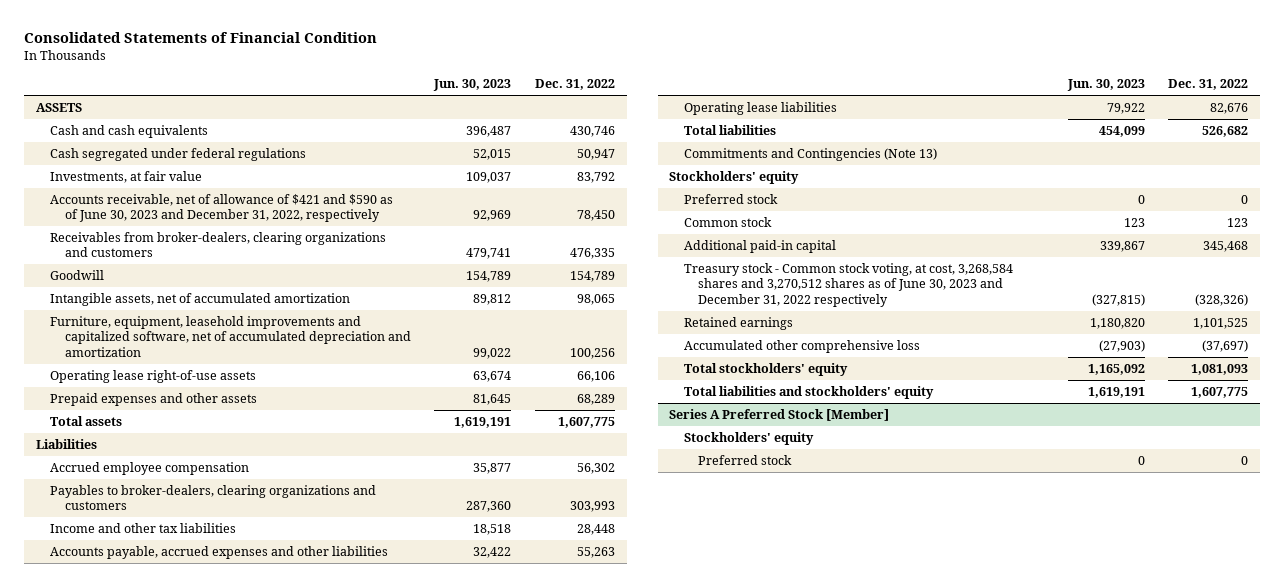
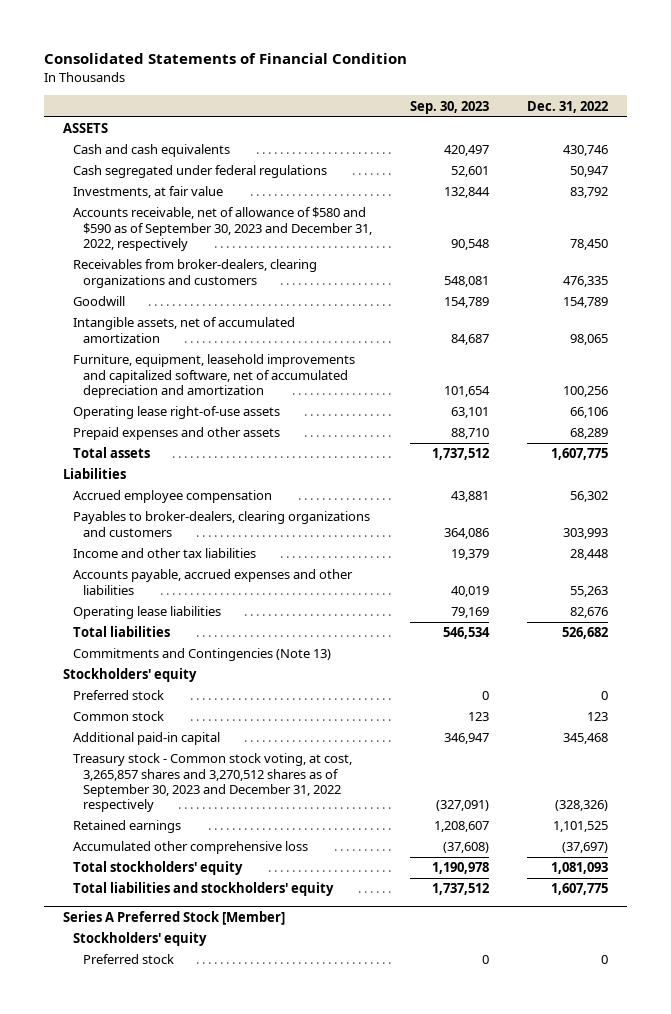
[433,79,512,92] Jun. 30, 2023 -> none
none -> [410,100,490,114] Sep. 30, 2023
[50,193,394,223] Accounts receivable, net of allowance of $421 and $590 as of June 30, 2023 and December 31, 2022, respectively -> [73,207,373,252] Accounts receivable, net of allowance of $580 and $590 as of September 30, 2023 and December 31, 2022, respectively
[683,262,1013,307] Treasury stock - Common stock voting, at cost, 3,268,584 shares and 3,270,512 shares as of June 30, 2023 and December 31, 2022 respectively -> [73,753,353,813] Treasury stock - Common stock voting, at cost, 3,265,857 shares and 3,270,512 shares as of September 30, 2023 and December 31, 2022 respectively

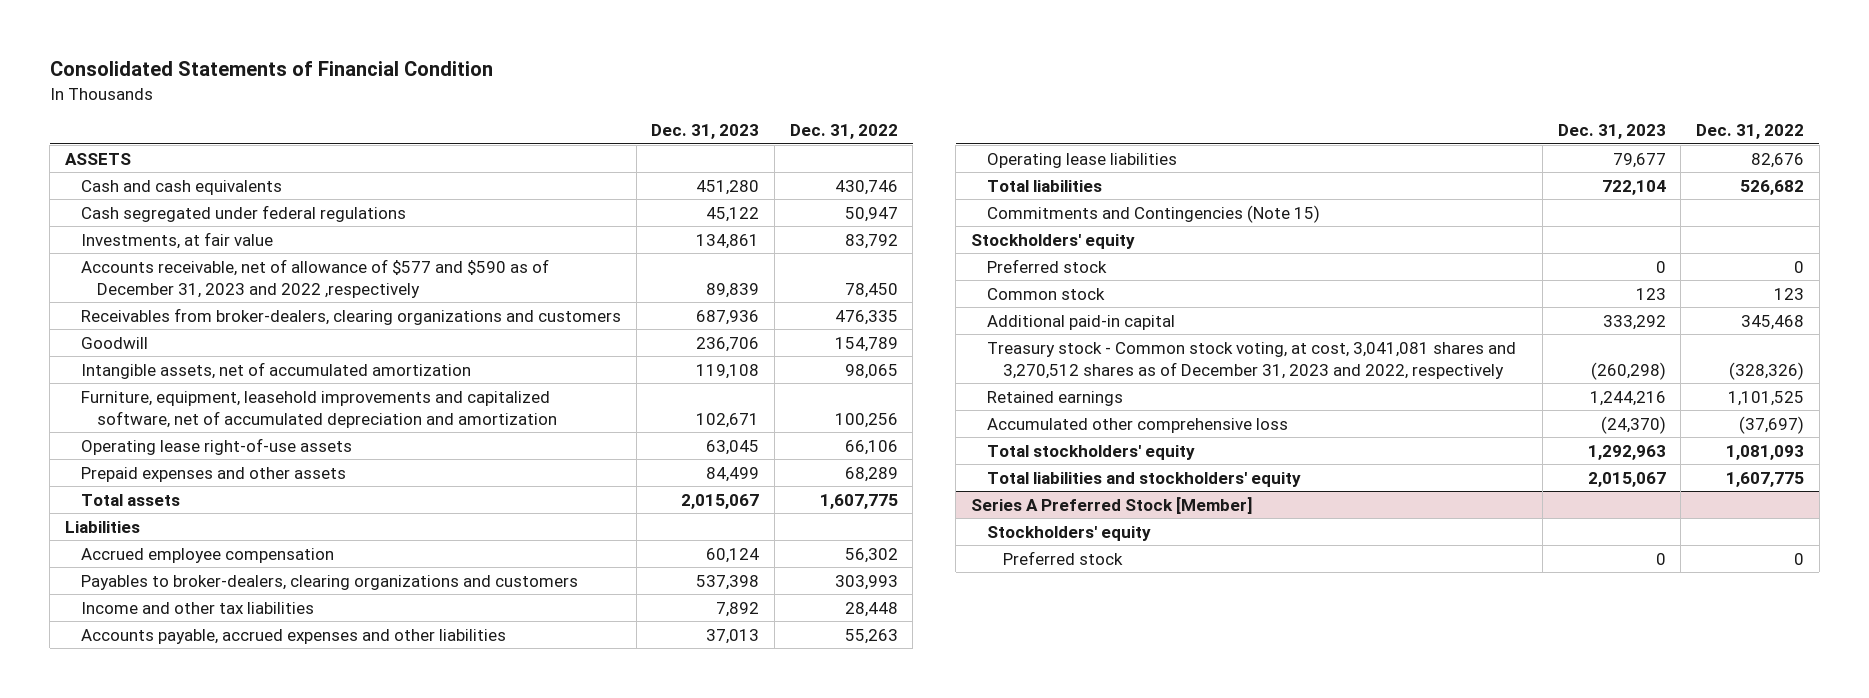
[410,100,490,114] Sep. 30, 2023 -> none
none -> [651,124,760,140] Dec. 31, 2023
[73,207,373,252] Accounts receivable, net of allowance of $580 and $590 as of September 30, 2023 and December 31, 2022, respectively -> [80,258,549,298] Accounts receivable, net of allowance of $577 and $590 as of December 31, 2023 and 2022 ,respectively
[73,648,332,662] Commitments and Contingencies (Note 13) -> [987,204,1321,223] Commitments and Contingencies (Note 15)
[73,753,353,813] Treasury stock - Common stock voting, at cost, 3,265,857 shares and 3,270,512 shares as of September 30, 2023 and December 31, 2022 respectively -> [987,341,1517,379] Treasury stock - Common stock voting, at cost, 3,041,081 shares and 3,270,512 shares as of December 31, 2023 and 2022, respectively

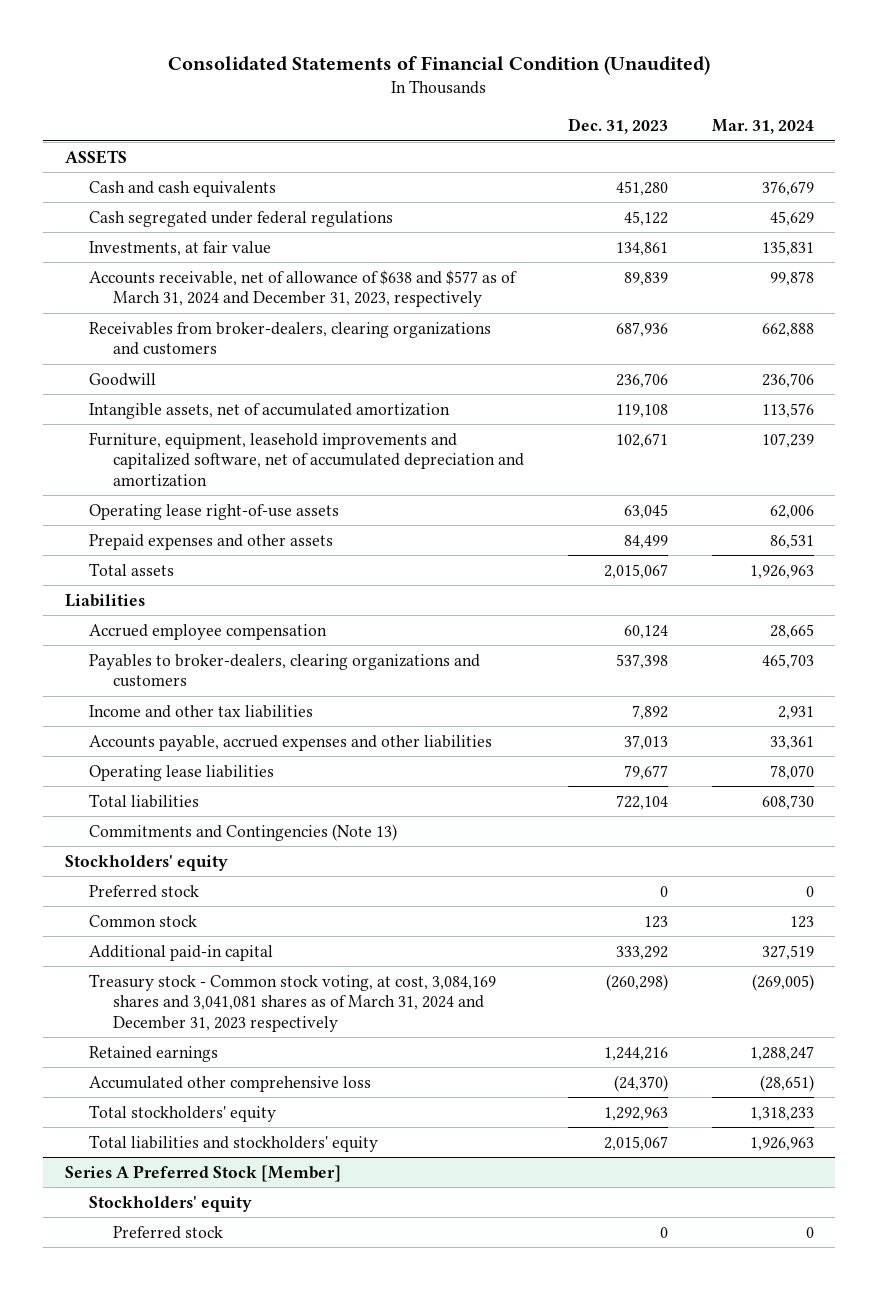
[49,61,493,77] Consolidated Statements of Financial Condition -> [168,55,711,75] Consolidated Statements of Financial Condition (Unaudited)
[789,124,898,140] Dec. 31, 2022 -> none
none -> [711,119,814,135] Mar. 31, 2024
[80,258,549,298] Accounts receivable, net of allowance of $577 and $590 as of December 31, 2023 and 2022 ,respectively -> [89,269,518,308] Accounts receivable, net of allowance of $638 and $577 as of March 31, 2024 and December 31, 2023, respectively
[987,204,1321,223] Commitments and Contingencies (Note 15) -> [89,823,398,841] Commitments and Contingencies (Note 13)
[987,341,1517,379] Treasury stock - Common stock voting, at cost, 3,041,081 shares and 3,270,512 shares as of December 31, 2023 and 2022, respectively -> [89,973,497,1032] Treasury stock - Common stock voting, at cost, 3,084,169 shares and 3,041,081 shares as of March 31, 2024 and December 31, 2023 respectively

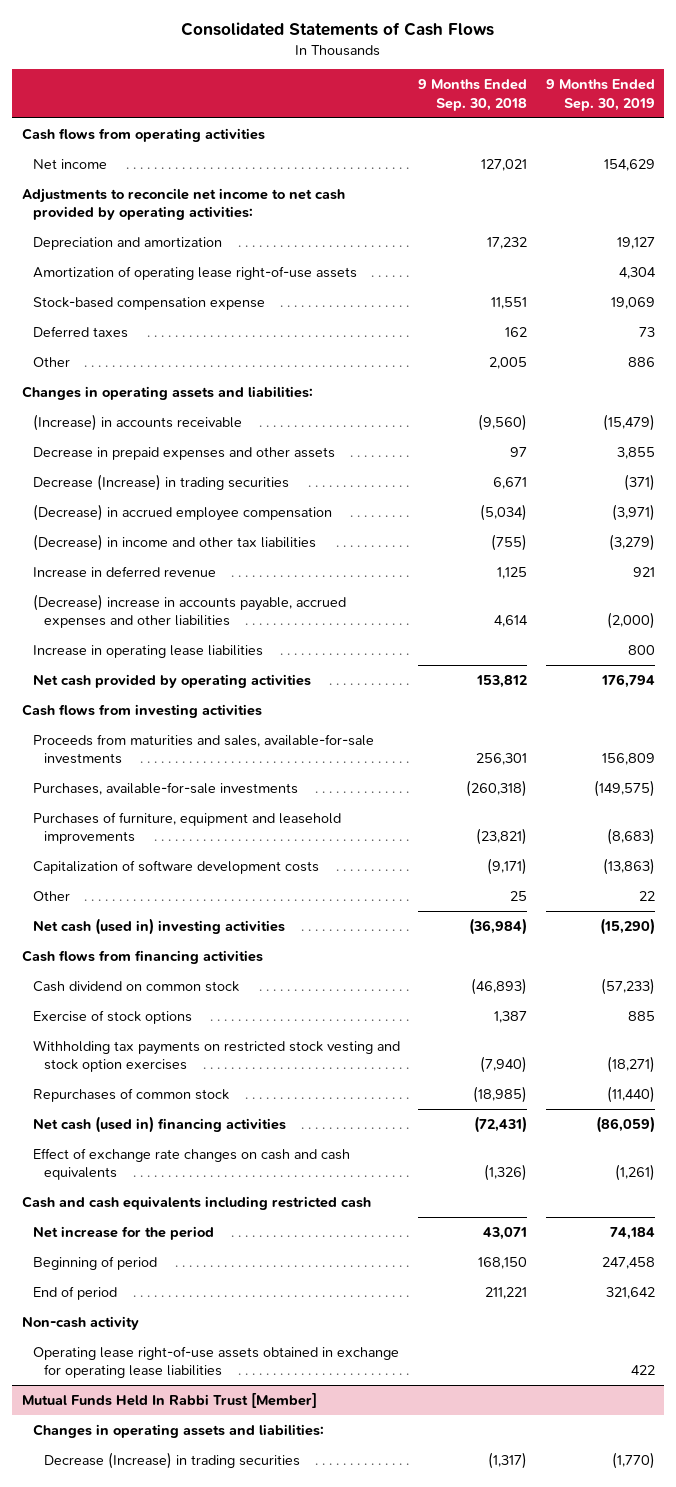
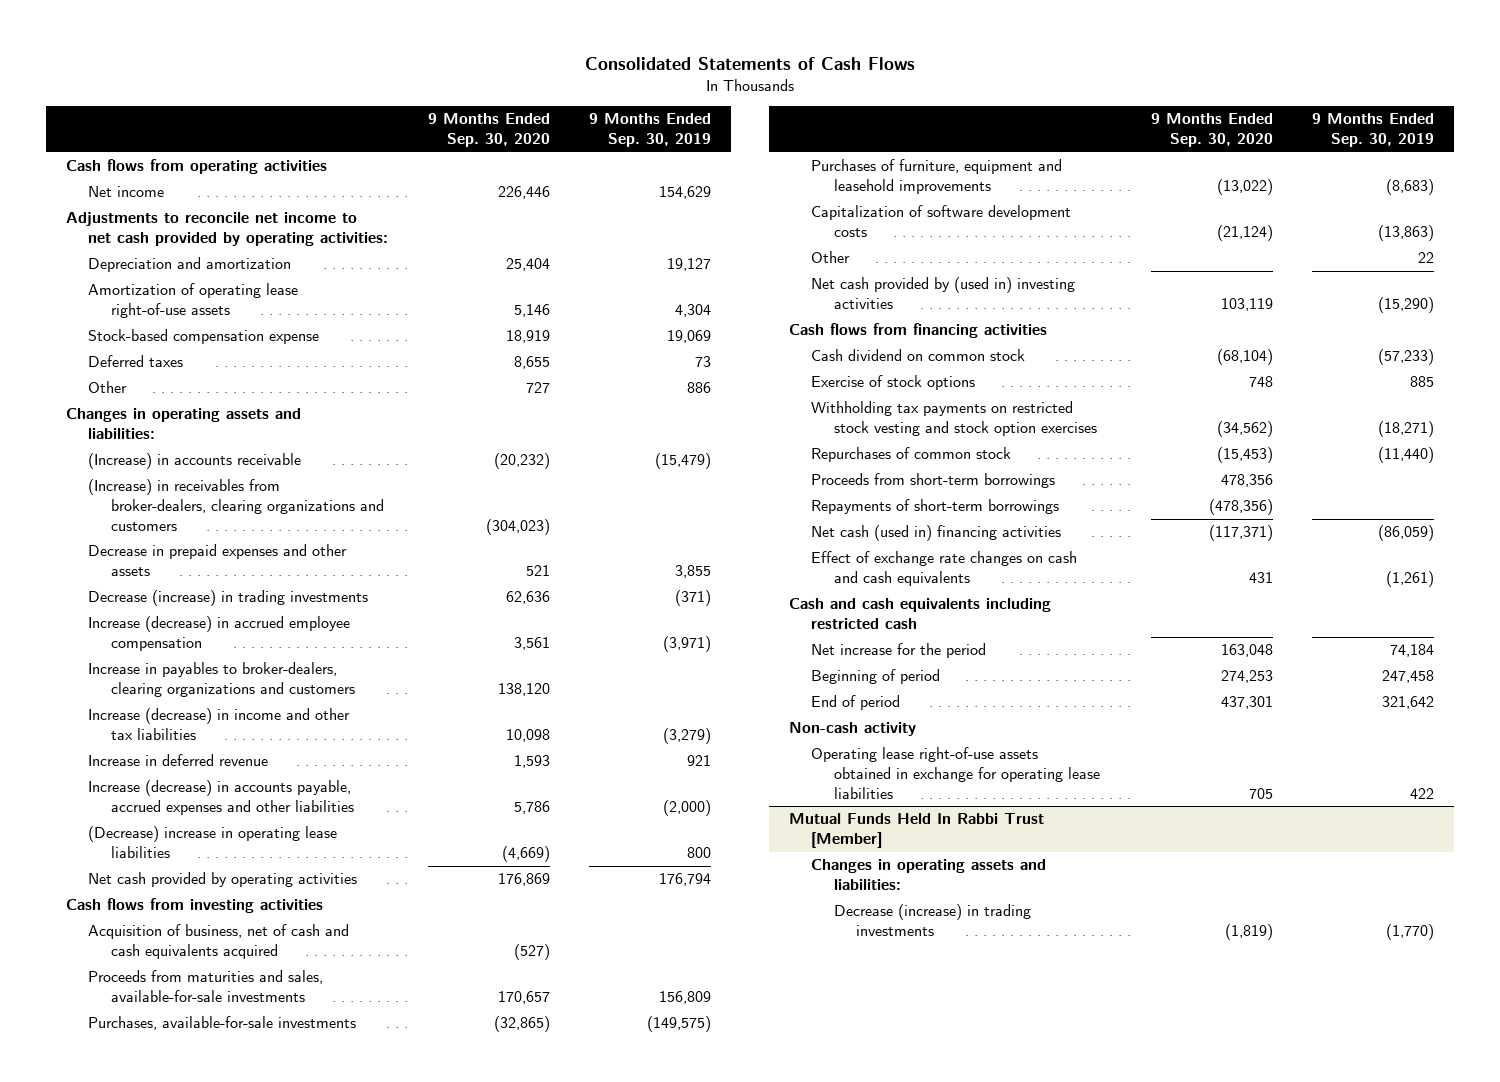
[418,79,528,111] 9 Months Ended Sep. 30, 2018 -> none
none -> [427,113,550,148] 9 Months Ended Sep. 30, 2020
none -> [88,479,384,531] (Increase) in receivables from broker-dealers, clearing organizations and customers
[32,473,289,491] Decrease (Increase) in trading securities -> [88,590,369,607] Decrease (increase) in trading investments
[32,503,332,521] (Decrease) in accrued employee compensation -> [88,616,351,652] Increase (decrease) in accrued employee compensation
none -> [88,662,355,698] Increase in payables to broker-dealers, clearing organizations and customers
[32,533,316,551] (Decrease) in income and other tax liabilities -> [88,708,351,741] Increase (decrease) in income and other tax liabilities
[32,593,346,629] (Decrease) increase in accounts payable, accrued expenses and other liabilities -> [88,780,354,816] Increase (decrease) in accounts payable, accrued expenses and other liabilities
[32,644,263,658] Increase in operating lease liabilities -> [88,826,338,859] (Decrease) increase in operating lease liabilities
none -> [88,924,350,960] Acquisition of business, net of cash and cash equivalents acquired
[32,917,285,935] Net cash (used in) investing activities -> [811,277,1076,310] Net cash provided by (used in) investing activities
none -> [811,473,1056,489] Proceeds from short-term borrowings
none -> [811,499,1060,515] Repayments of short-term borrowings
[44,1451,301,1469] Decrease (Increase) in trading securities -> [833,904,1031,937] Decrease (increase) in trading investments

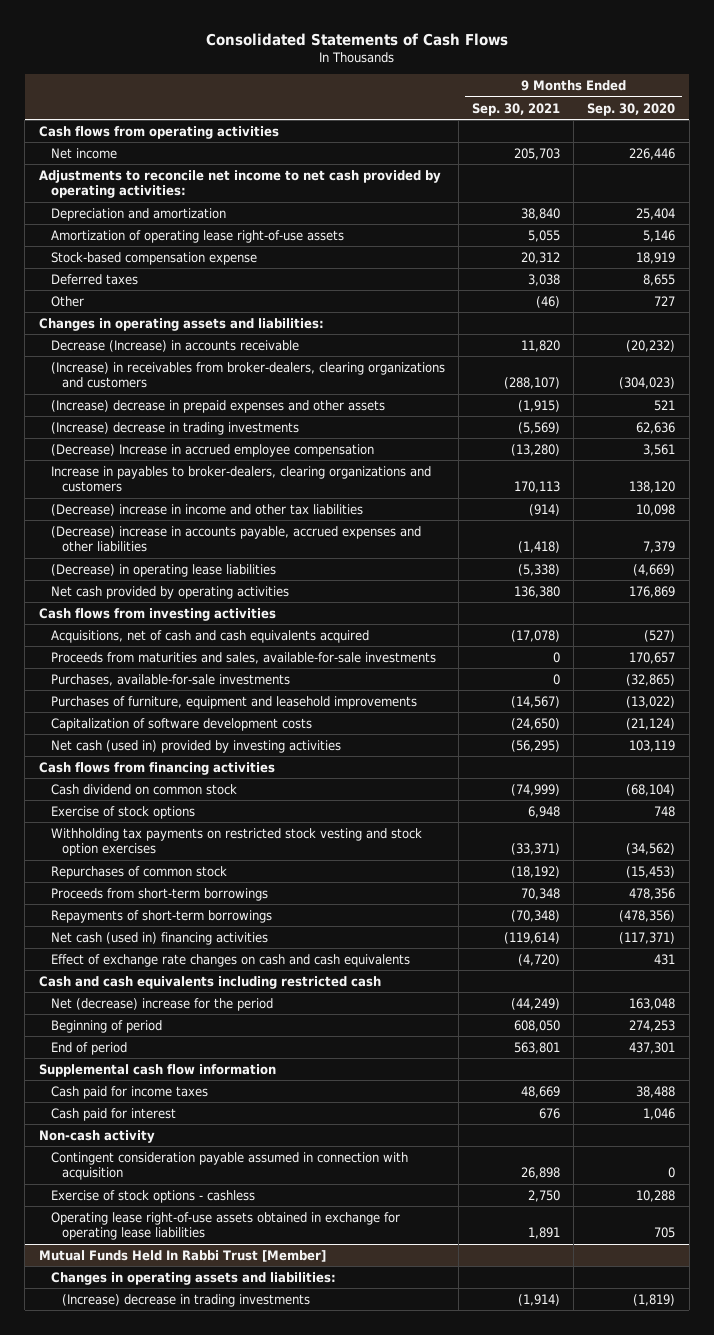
[589,113,712,148] 9 Months Ended Sep. 30, 2019 -> none
none -> [472,102,561,116] Sep. 30, 2021
[88,453,302,470] (Increase) in accounts receivable -> [50,339,299,352] Decrease (Increase) in accounts receivable
[88,544,348,577] Decrease in prepaid expenses and other assets -> [50,399,385,413] (Increase) decrease in prepaid expenses and other assets
[88,590,369,607] Decrease (increase) in trading investments -> [50,421,299,435] (Increase) decrease in trading investments
[88,616,351,652] Increase (decrease) in accrued employee compensation -> [50,443,374,457] (Decrease) Increase in accrued employee compensation
[88,754,269,767] Increase in deferred revenue -> none
[88,708,351,741] Increase (decrease) in income and other tax liabilities -> [50,503,363,516] (Decrease) increase in income and other tax liabilities
[88,780,354,816] Increase (decrease) in accounts payable, accrued expenses and other liabilities -> [50,525,421,553] (Decrease) increase in accounts payable, accrued expenses and other liabilities
[513,801,550,815] 5,786 -> [643,541,676,554] 7,379
[88,826,338,859] (Decrease) increase in operating lease liabilities -> [50,563,276,577] (Decrease) in operating lease liabilities
[88,924,350,960] Acquisition of business, net of cash and cash equivalents acquired -> [50,629,369,643] Acquisitions, net of cash and cash equivalents acquired
[811,251,851,264] Other -> none
[811,277,1076,310] Net cash provided by (used in) investing activities -> [50,739,341,753] Net cash (used in) provided by investing activities
[811,643,987,659] Net increase for the period -> [50,997,273,1011] Net (decrease) increase for the period
none -> [38,1063,276,1077] Supplemental cash flow information
none -> [50,1085,208,1099] Cash paid for income taxes
none -> [50,1107,176,1121] Cash paid for interest
none -> [50,1151,408,1181] Contingent consideration payable assumed in connection with acquisition
none -> [50,1189,255,1203] Exercise of stock options - cashless
[833,904,1031,937] Decrease (increase) in trading investments -> [62,1293,311,1307] (Increase) decrease in trading investments

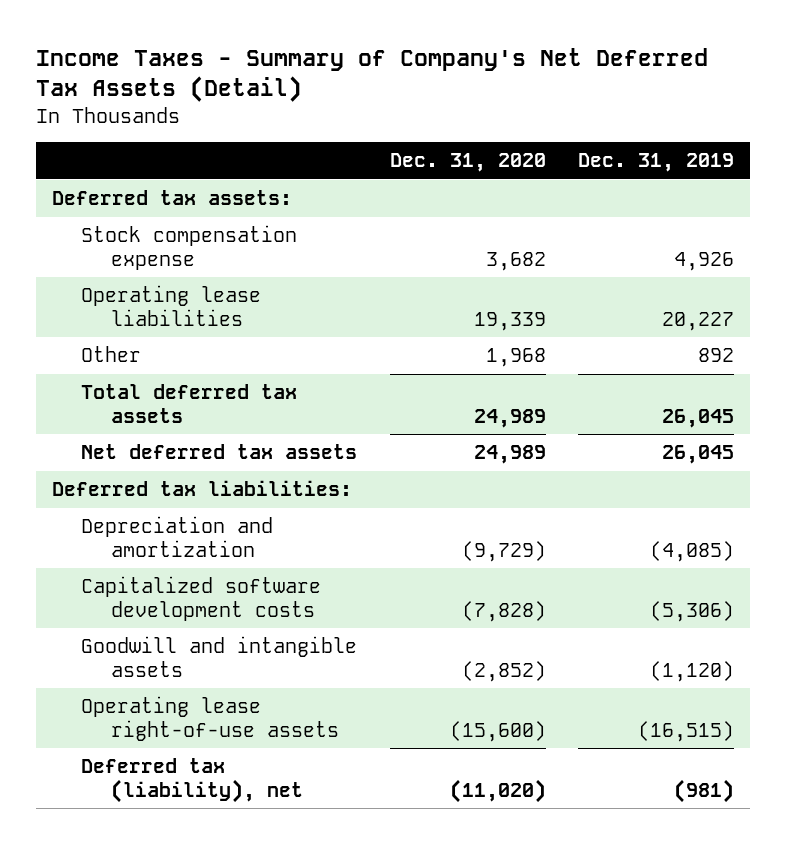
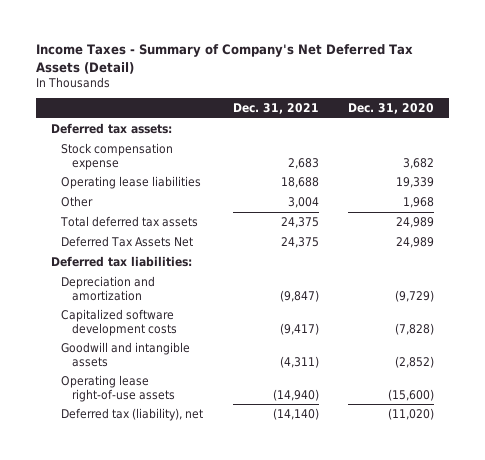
[577,153,734,173] Dec. 31, 2019 -> none
none -> [232,103,319,115] Dec. 31, 2021
[81,444,358,460] Net deferred tax assets -> [61,235,194,247] Deferred Tax Assets Net

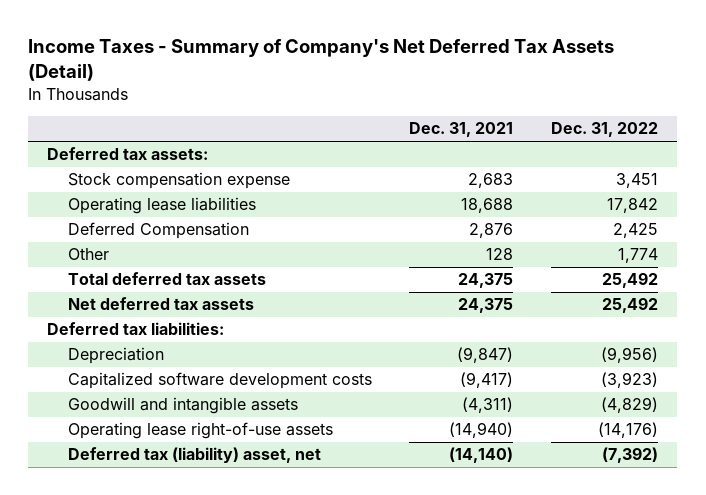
[348,103,435,115] Dec. 31, 2020 -> none
none -> [551,122,659,138] Dec. 31, 2022
none -> [67,222,249,240] Deferred Compensation
[287,196,319,208] 3,004 -> [486,248,514,261] 128
[61,235,194,247] Deferred Tax Assets Net -> [67,297,254,311] Net deferred tax assets
[61,275,156,301] Depreciation and amortization -> [67,347,164,365] Depreciation
[61,407,204,421] Deferred tax (liability), net -> [67,447,321,464] Deferred tax (liability) asset, net

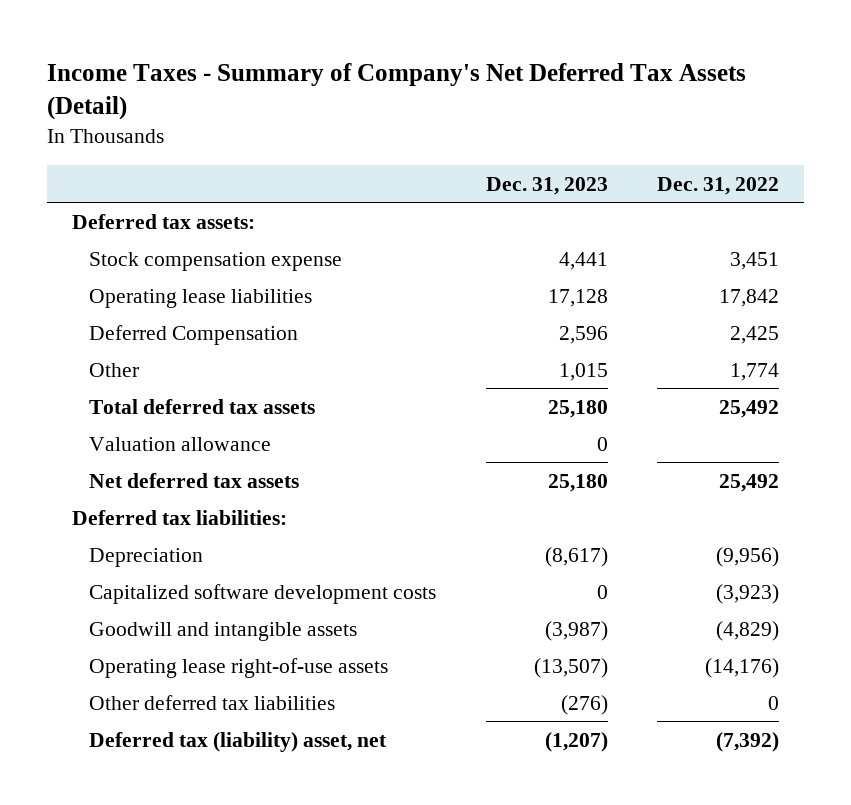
[409,122,514,138] Dec. 31, 2021 -> none
none -> [485,176,608,195] Dec. 31, 2023
none -> [89,436,272,451] Valuation allowance
none -> [89,694,336,710] Other deferred tax liabilities

